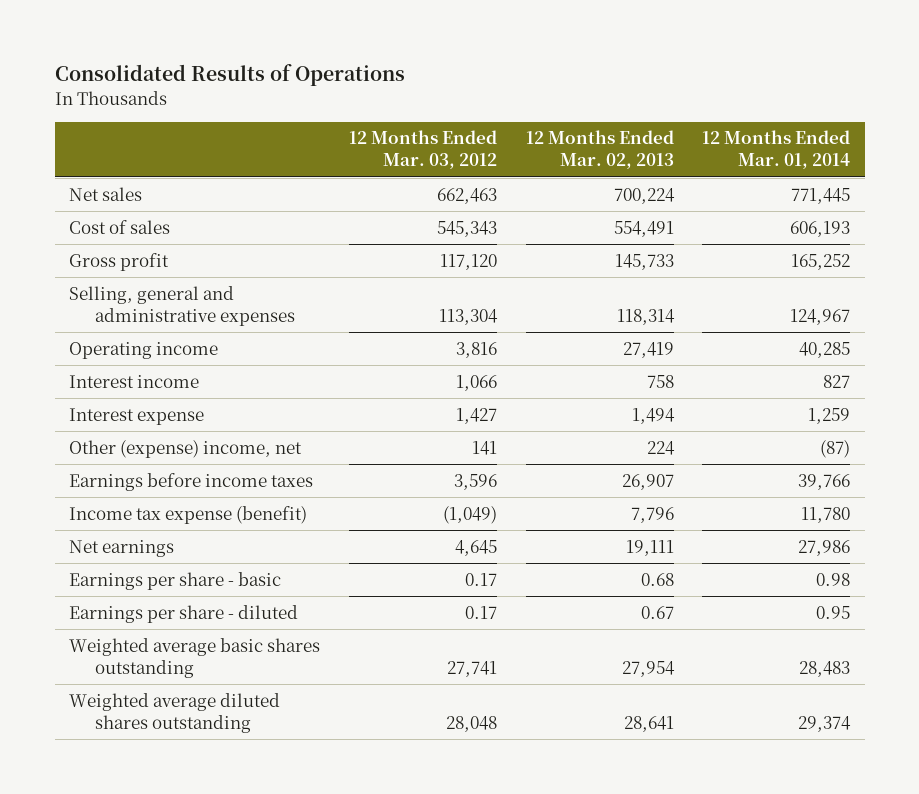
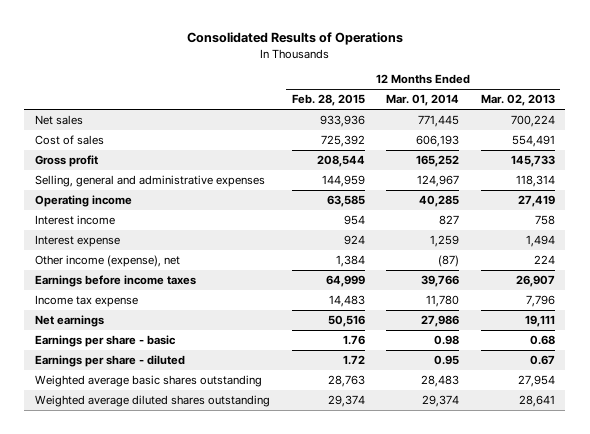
[348,130,497,170] 12 Months Ended Mar. 03, 2012 -> none
none -> [291,94,365,107] Feb. 28, 2015
[69,439,303,458] Other (expense) income, net -> [35,255,181,268] Other income (expense), net
[69,505,308,524] Income tax expense (benefit) -> [35,295,139,308] Income tax expense

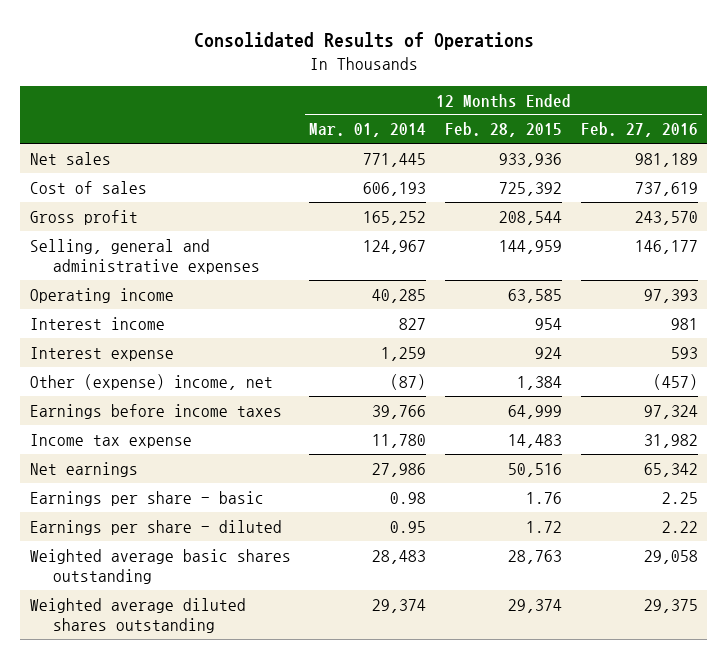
[480,94,555,107] Mar. 02, 2013 -> none
none -> [580,122,698,138] Feb. 27, 2016
[35,255,181,268] Other income (expense), net -> [29,373,273,390] Other (expense) income, net

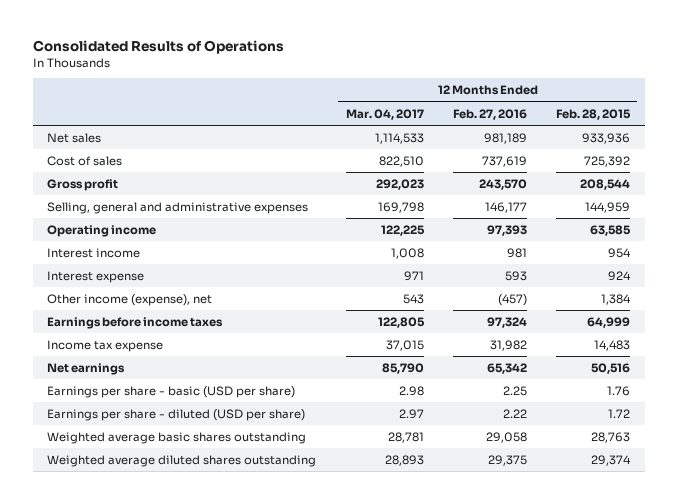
[309,123,427,138] Mar. 01, 2014 -> none
none -> [345,108,424,120] Mar. 04, 2017
[29,373,273,390] Other (expense) income, net -> [47,293,213,306] Other income (expense), net
[29,490,264,506] Earnings per share - basic -> [47,385,296,398] Earnings per share - basic (USD per share)
[29,519,282,535] Earnings per share - diluted -> [47,408,306,421] Earnings per share - diluted (USD per share)

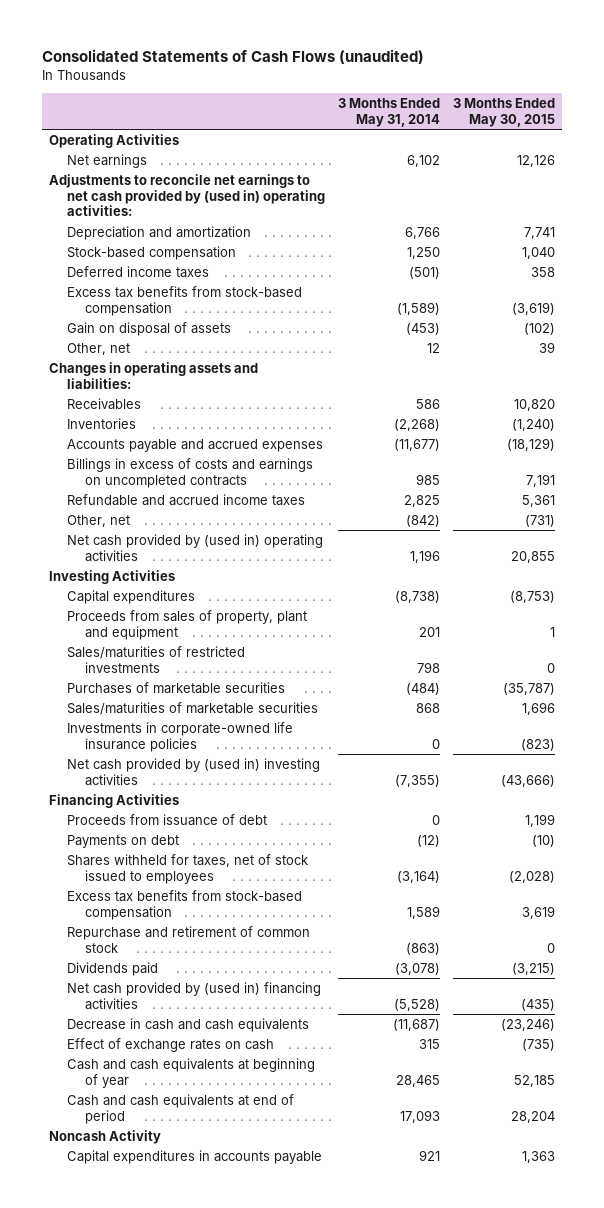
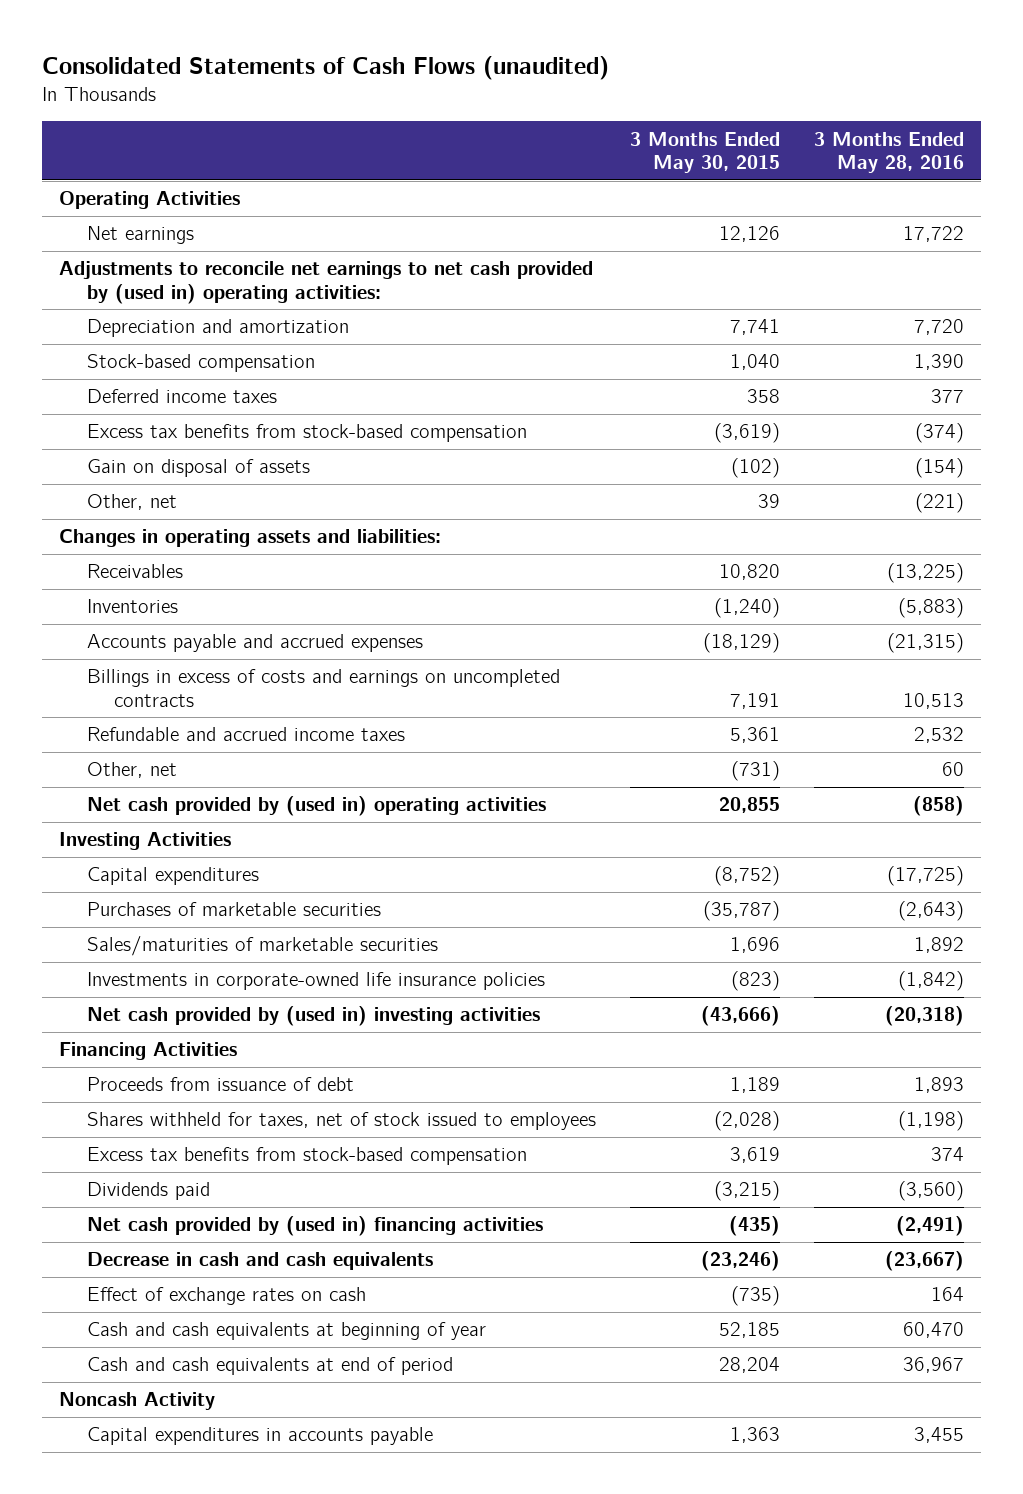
[338,97,441,127] 3 Months Ended May 31, 2014 -> none
none -> [813,131,964,174] 3 Months Ended May 28, 2016
[66,609,307,640] Proceeds from sales of property, plant and equipment -> none
[66,645,245,673] Sales/maturities of restricted investments -> none
[510,590,556,603] (8,753) -> [713,866,780,887] (8,752)
[66,834,179,848] Payments on debt -> none
[525,813,556,827] 1,199 -> [729,1077,780,1094] 1,189
[66,925,310,953] Repurchase and retirement of common stock -> none

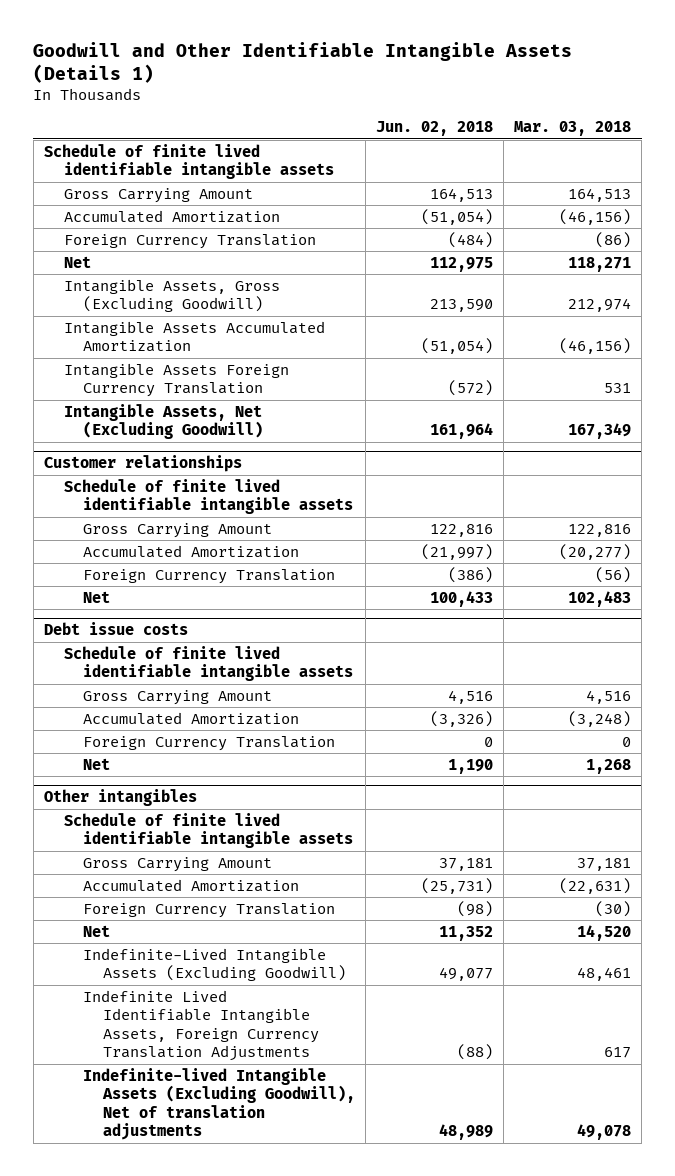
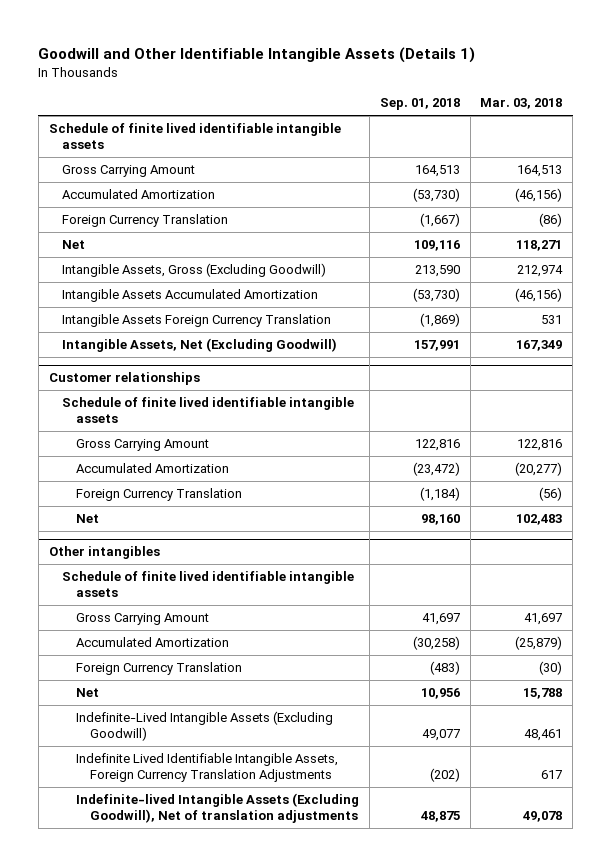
[376,121,494,137] Jun. 02, 2018 -> none
none -> [379,98,460,111] Sep. 01, 2018
[43,622,188,636] Debt issue costs -> none
[63,645,354,682] Schedule of finite lived identifiable intangible assets -> none
[83,689,273,705] Gross Carrying Amount -> none
[83,711,300,725] Accumulated Amortization -> none
[83,735,336,751] Foreign Currency Translation -> none
[83,757,111,770] Net -> none
[577,857,632,871] 37,181 -> [524,613,563,626] 41,697
[559,877,632,894] (22,631) -> [515,636,563,651] (25,879)
[577,924,632,941] 14,520 -> [523,688,563,700] 15,788

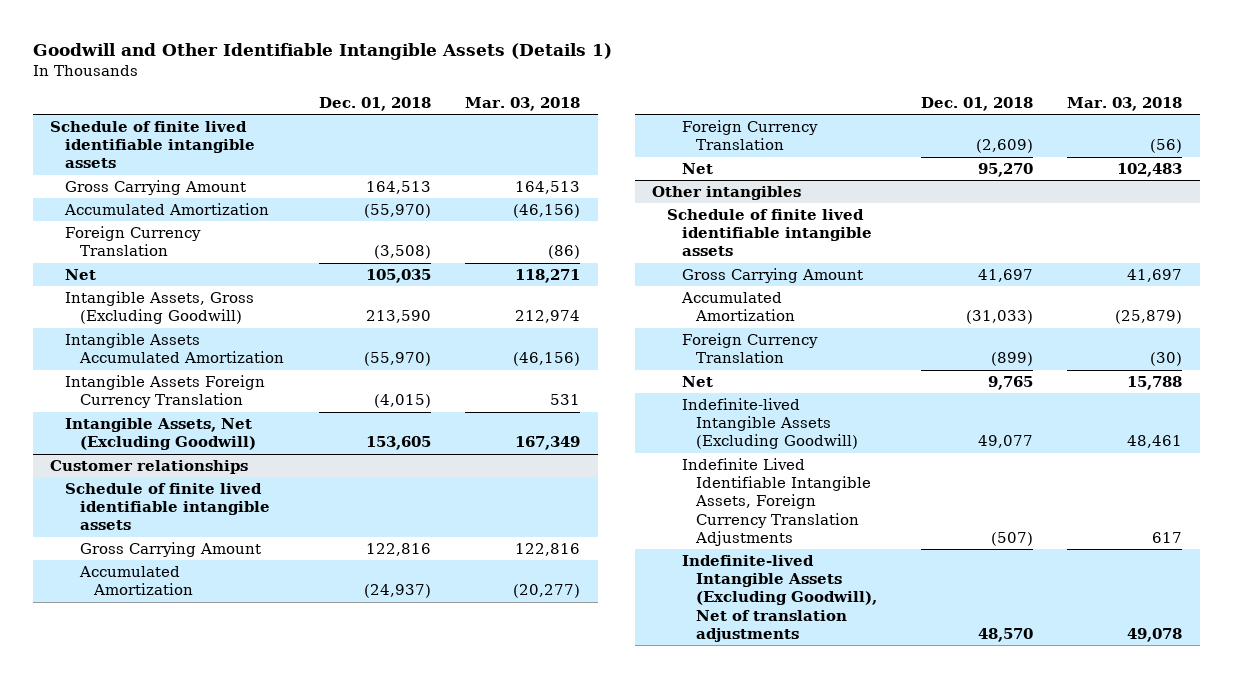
[379,98,460,111] Sep. 01, 2018 -> none
none -> [318,96,431,111] Dec. 01, 2018
[76,711,334,742] Indefinite-Lived Intangible Assets (Excluding Goodwill) -> [681,398,859,450] Indefinite-lived Intangible Assets (Excluding Goodwill)

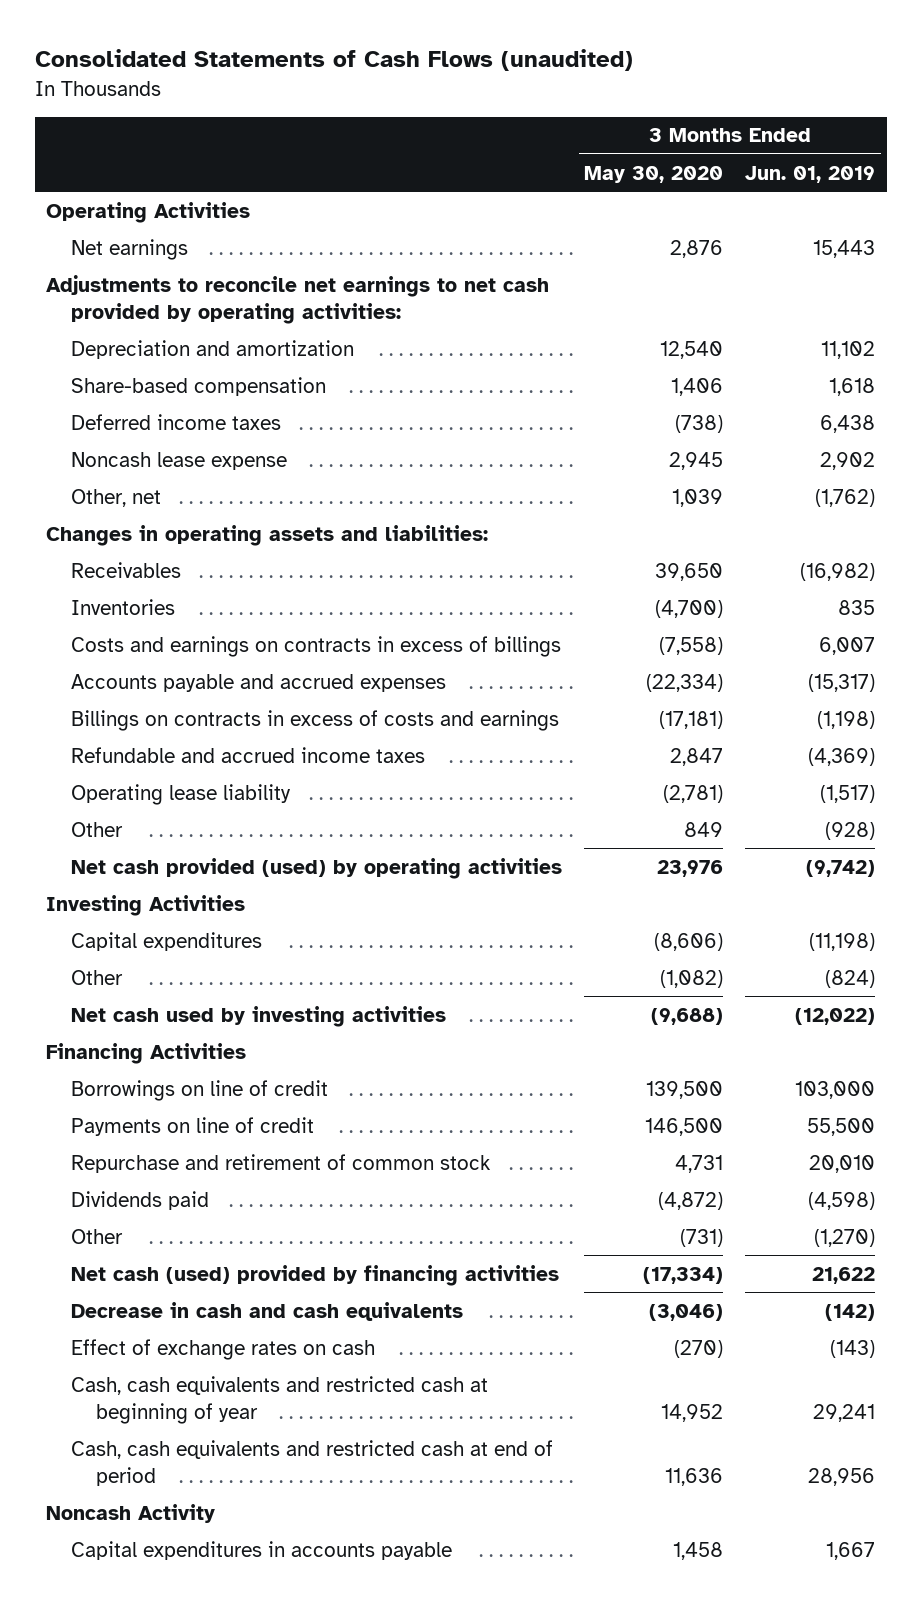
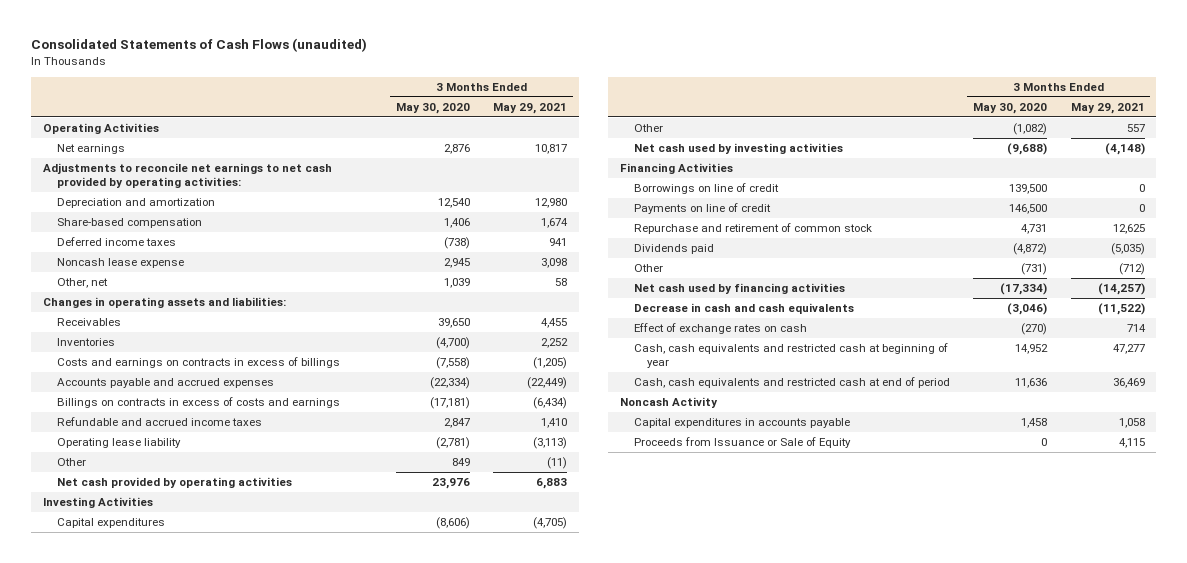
[745,165,876,183] Jun. 01, 2019 -> none
none -> [493,103,568,115] May 29, 2021
[70,857,562,879] Net cash provided (used) by operating activities -> [56,477,292,489] Net cash provided by operating activities
[70,1264,559,1286] Net cash (used) provided by financing activities -> [633,283,845,295] Net cash used by financing activities
none -> [633,437,851,449] Proceeds from Issuance or Sale of Equity

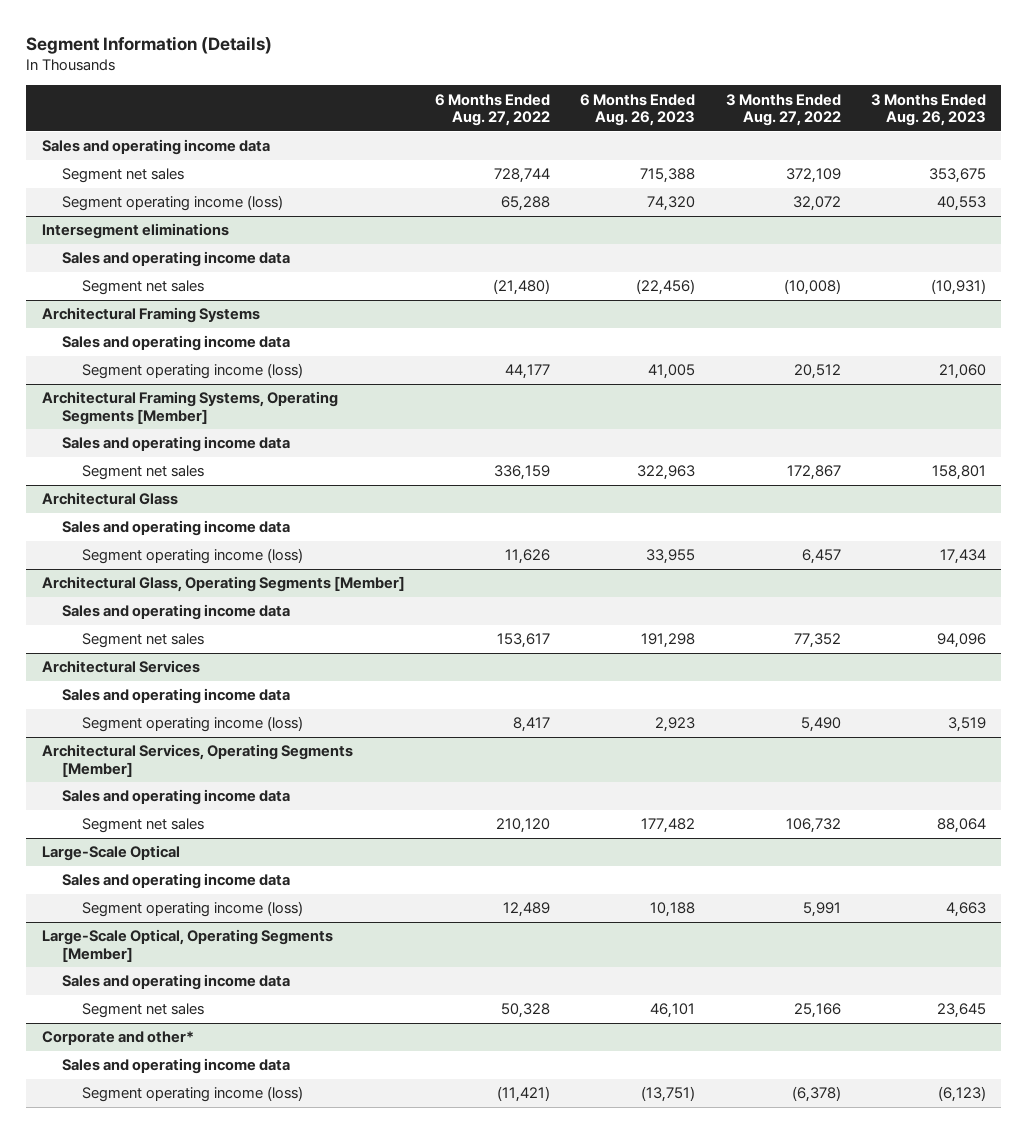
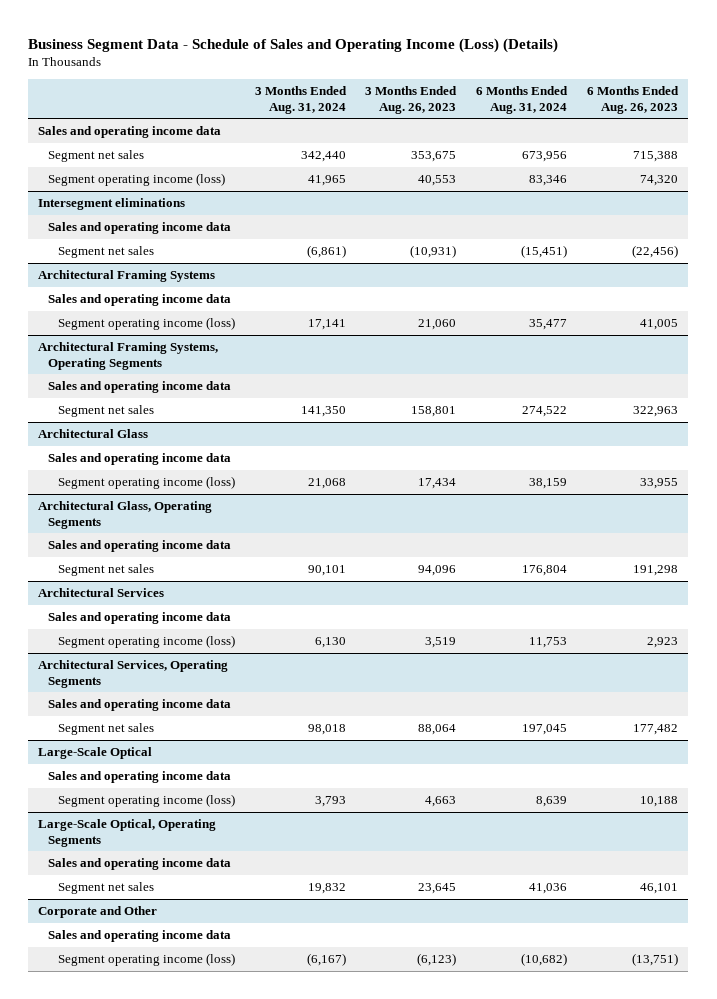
[26,35,273,54] Segment Information (Details) -> [28,37,559,53] Business Segment Data - Schedule of Sales and Operating Income (Loss) (Details)
[434,93,550,127] 6 Months Ended Aug. 27, 2022 -> none
[725,93,841,127] 3 Months Ended Aug. 27, 2022 -> none
none -> [254,86,347,114] 3 Months Ended Aug. 31, 2024
none -> [476,86,569,114] 6 Months Ended Aug. 31, 2024
[41,391,338,425] Architectural Framing Systems, Operating Segments [Member] -> [38,342,219,370] Architectural Framing Systems, Operating Segments
[41,576,405,593] Architectural Glass, Operating Segments [Member] -> [38,501,213,529] Architectural Glass, Operating Segments
[41,744,353,777] Architectural Services, Operating Segments [Member] -> [38,660,229,688] Architectural Services, Operating Segments
[41,929,333,962] Large-Scale Optical, Operating Segments [Member] -> [38,819,217,847] Large-Scale Optical, Operating Segments
[41,1031,194,1046] Corporate and other* -> [38,906,158,919] Corporate and Other

